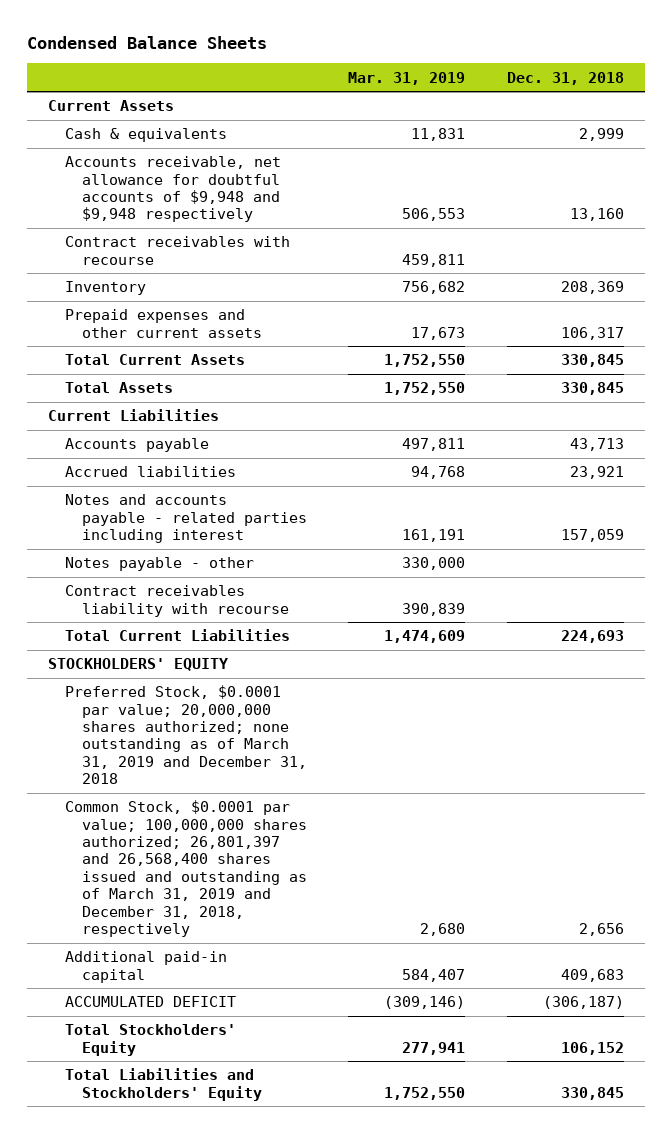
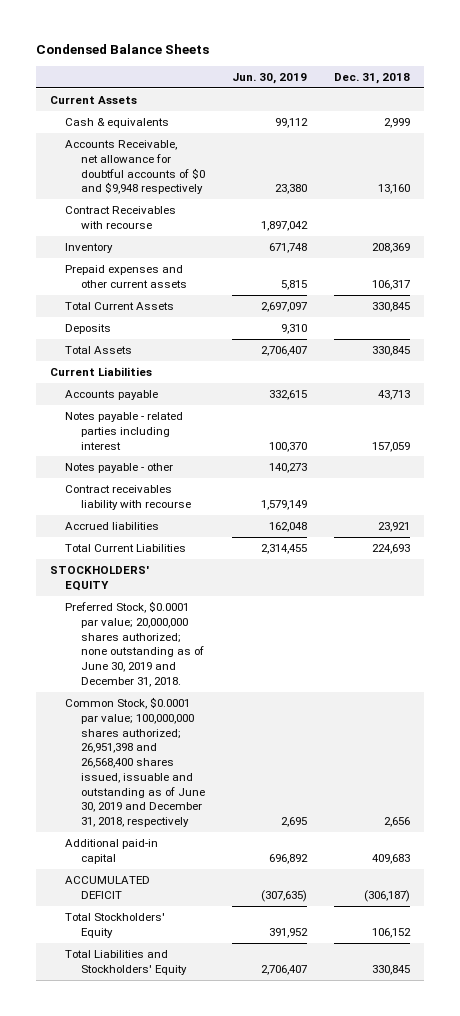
[348,71,466,85] Mar. 31, 2019 -> none
none -> [232,73,308,85] Jun. 30, 2019
[64,156,281,223] Accounts receivable, net allowance for doubtful accounts of $9,948 and $9,948 respectively -> [65,140,206,195] Accounts Receivable, net allowance for doubtful accounts of $0 and $9,948 respectively
[64,236,290,265] Contract receivables with recourse -> [65,206,177,229] Contract Receivables with recourse
none -> [65,324,112,335] Deposits
[64,494,307,544] Notes and accounts payable - related parties including interest -> [65,412,184,450] Notes payable - related parties including interest
[64,466,236,478] Accrued liabilities -> [65,522,160,531] Accrued liabilities
[64,685,307,785] Preferred Stock, $0.0001 par value; 20,000,000 shares authorized; none outstanding as of March 31, 2019 and December 31, 2018 -> [65,601,205,687] Preferred Stock, $0.0001 par value; 20,000,000 shares authorized; none outstanding as of June 30, 2019 and December 31, 2018.
[64,800,307,938] Common Stock, $0.0001 par value; 100,000,000 shares authorized; 26,801,397 and 26,568,400 shares issued and outstanding as of March 31, 2019 and December 31, 2018, respectively -> [65,697,206,828] Common Stock, $0.0001 par value; 100,000,000 shares authorized; 26,951,398 and 26,568,400 shares issued, issuable and outstanding as of June 30, 2019 and December 31, 2018, respectively

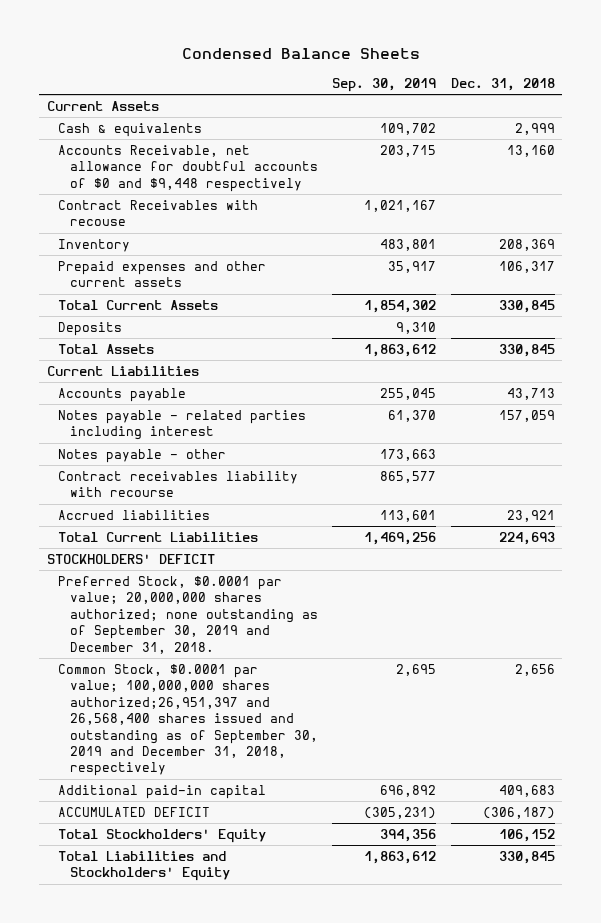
[232,73,308,85] Jun. 30, 2019 -> none
none -> [332,77,437,92] Sep. 30, 2019
[65,140,206,195] Accounts Receivable, net allowance for doubtful accounts of $0 and $9,948 respectively -> [58,144,318,192] Accounts Receivable, net allowance for doubtful accounts of $0 and $9,448 respectively
[65,206,177,229] Contract Receivables with recourse -> [58,199,259,227] Contract Receivables with recouse
[49,566,149,591] STOCKHOLDERS' EQUITY -> [46,553,215,564] STOCKHOLDERS' DEFICIT
[65,601,205,687] Preferred Stock, $0.0001 par value; 20,000,000 shares authorized; none outstanding as of June 30, 2019 and December 31, 2018. -> [58,575,318,654] Preferred Stock, $0.0001 par value; 20,000,000 shares authorized; none outstanding as of September 30, 2019 and December 31, 2018.
[65,697,206,828] Common Stock, $0.0001 par value; 100,000,000 shares authorized; 26,951,398 and 26,568,400 shares issued, issuable and outstanding as of June 30, 2019 and December 31, 2018, respectively -> [58,663,318,777] Common Stock, $0.0001 par value; 100,000,000 shares authorized;26,951,397 and 26,568,400 shares issued and outstanding as of September 30, 2019 and December 31, 2018, respectively

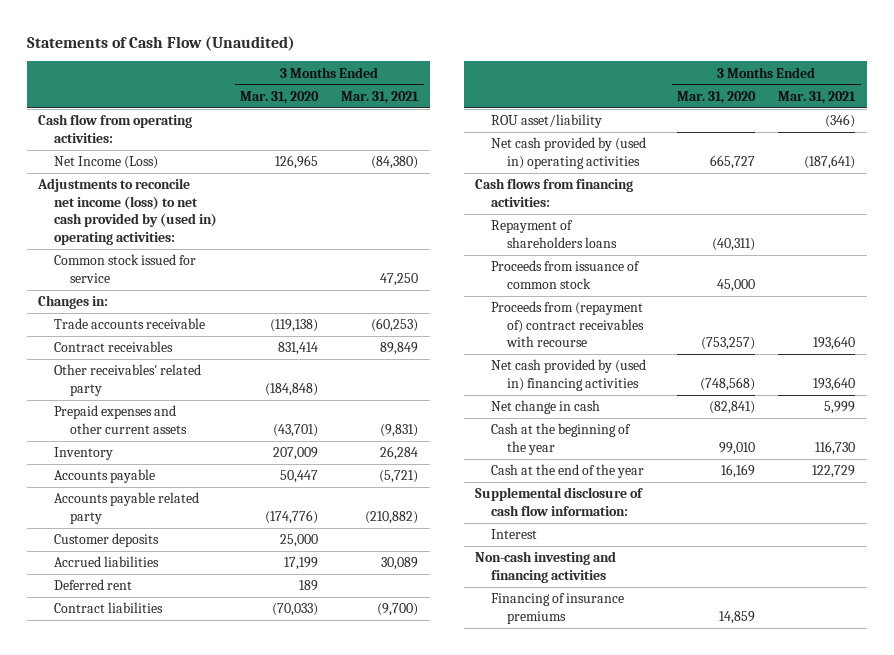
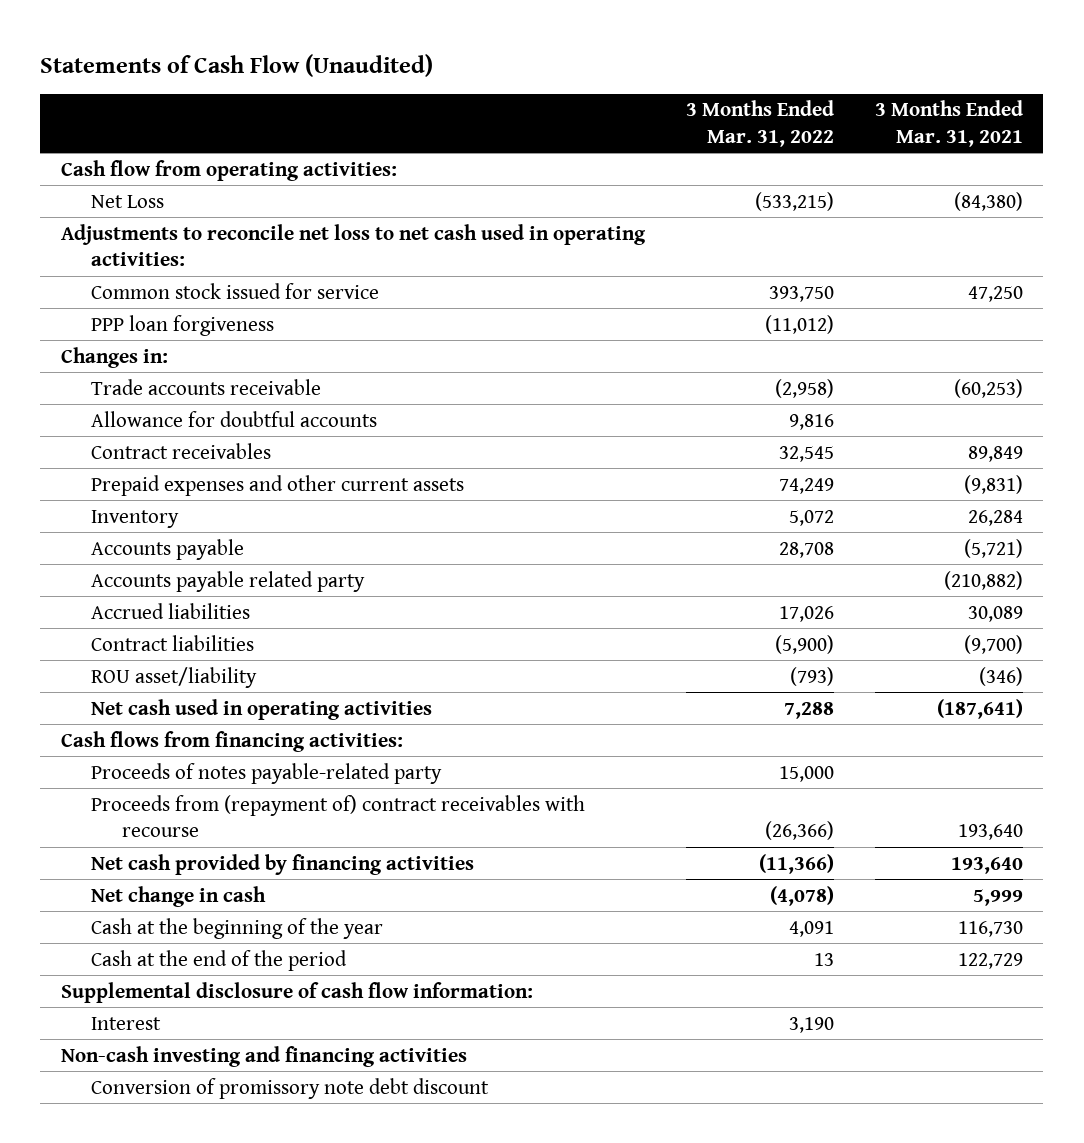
[240,90,320,104] Mar. 31, 2020 -> none
none -> [685,100,834,147] 3 Months Ended Mar. 31, 2022
[54,156,159,170] Net Income (Loss) -> [91,194,165,208] Net Loss
[37,178,218,245] Adjustments to reconcile net income (loss) to net cash provided by (used in) operating activities: -> [60,223,646,267] Adjustments to reconcile net loss to net cash used in operating activities:
none -> [91,314,275,336] PPP loan forgiveness
none -> [91,410,378,427] Allowance for doubtful accounts
[54,364,202,396] Other receivables' related party -> none
[54,533,160,548] Customer deposits -> none
[54,579,133,591] Deferred rent -> none
[491,137,647,169] Net cash provided by (used in) operating activities -> [91,698,433,720] Net cash used in operating activities
[491,220,618,248] Repayment of shareholders loans -> none
[491,260,641,289] Proceeds from issuance of common stock -> none
none -> [91,762,443,784] Proceeds of notes payable-related party
[491,359,647,391] Net cash provided by (used in) financing activities -> [91,853,475,875] Net cash provided by financing activities
[491,464,645,479] Cash at the end of the year -> [91,949,348,971] Cash at the end of the period
[491,593,625,624] Financing of insurance premiums -> none
none -> [91,1077,490,1099] Conversion of promissory note debt discount

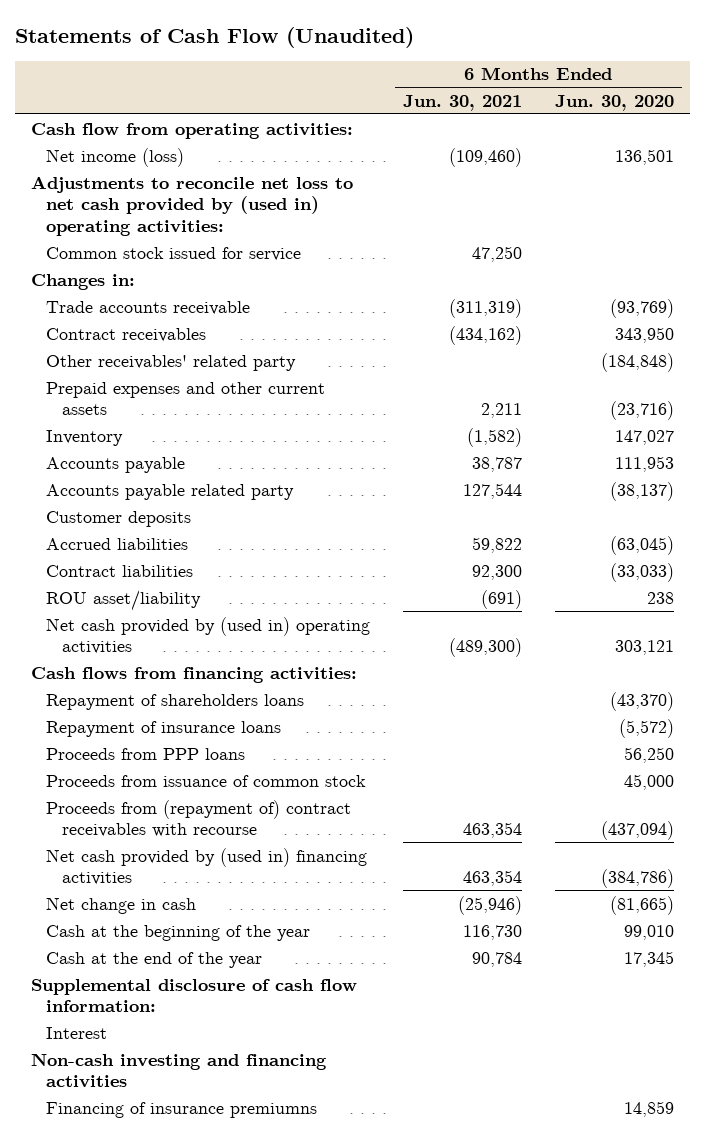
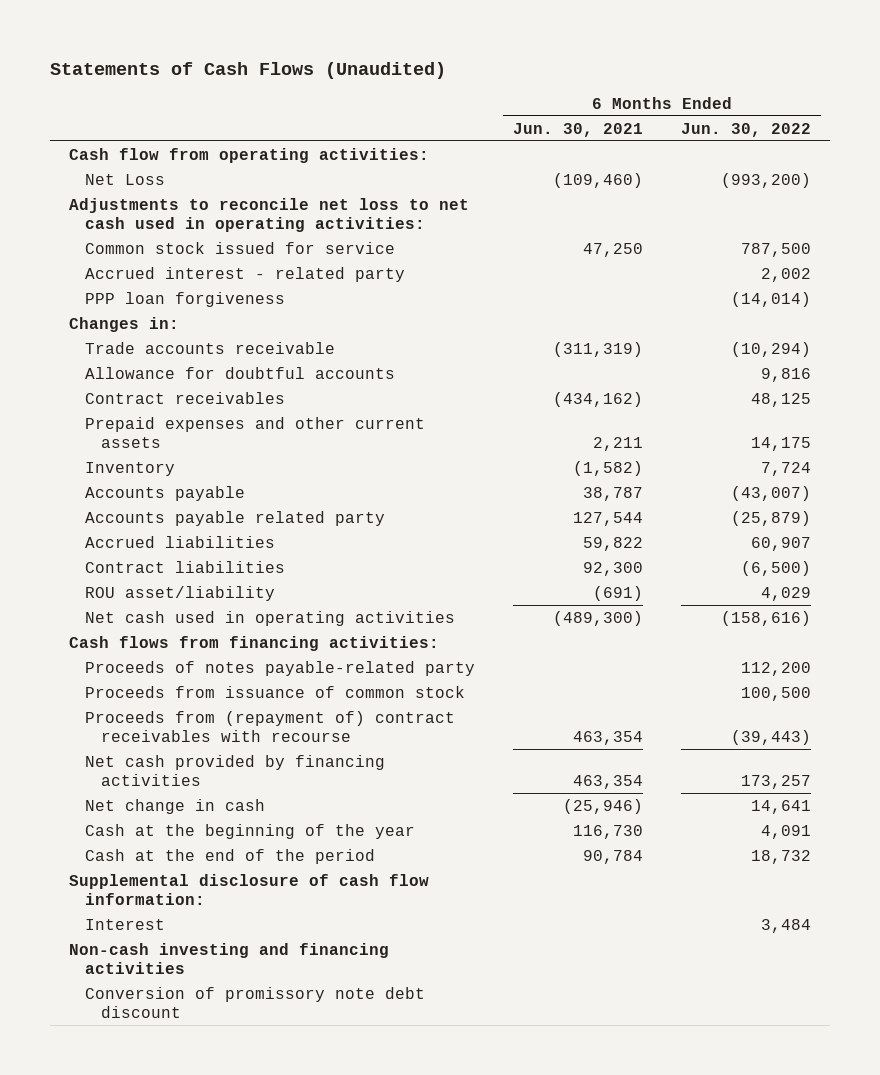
[14,26,414,48] Statements of Cash Flow (Unaudited) -> [49,61,446,79] Statements of Cash Flows (Unaudited)
[554,94,674,111] Jun. 30, 2020 -> none
none -> [681,122,812,137] Jun. 30, 2022
[46,147,185,167] Net income (loss) -> [84,173,165,185] Net Loss
[30,175,353,236] Adjustments to reconcile net loss to net cash provided by (used in) operating activities: -> [68,197,469,232] Adjustments to reconcile net loss to net cash used in operating activities:
none -> [84,266,405,282] Accrued interest - related party
none -> [84,291,285,307] PPP loan forgiveness
none -> [84,366,395,379] Allowance for doubtful accounts
[46,354,297,371] Other receivables' related party -> none
[46,510,192,527] Customer deposits -> none
[46,616,371,655] Net cash provided by (used in) operating activities -> [84,610,455,626] Net cash used in operating activities
[46,693,305,710] Repayment of shareholders loans -> none
[46,720,282,737] Repayment of insurance loans -> none
[46,747,246,760] Proceeds from PPP loans -> none
none -> [84,660,475,676] Proceeds of notes payable-related party
[46,847,368,886] Net cash provided by (used in) financing activities -> [84,754,385,786] Net cash provided by financing activities
[46,951,263,968] Cash at the end of the year -> [84,848,375,864] Cash at the end of the period
[46,1101,318,1118] Financing of insurance premiumns -> none
none -> [84,986,425,1018] Conversion of promissory note debt discount

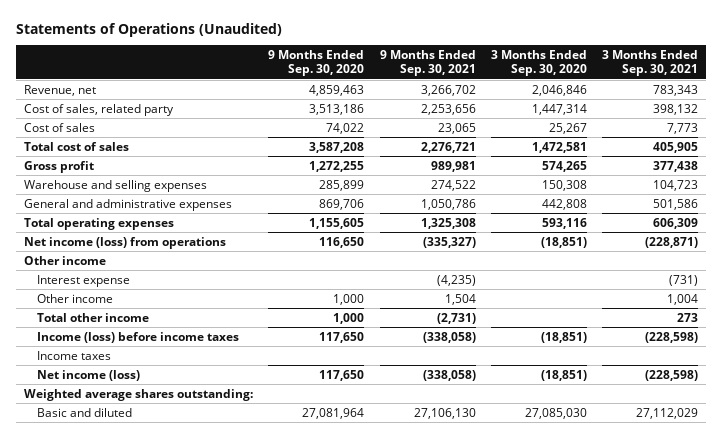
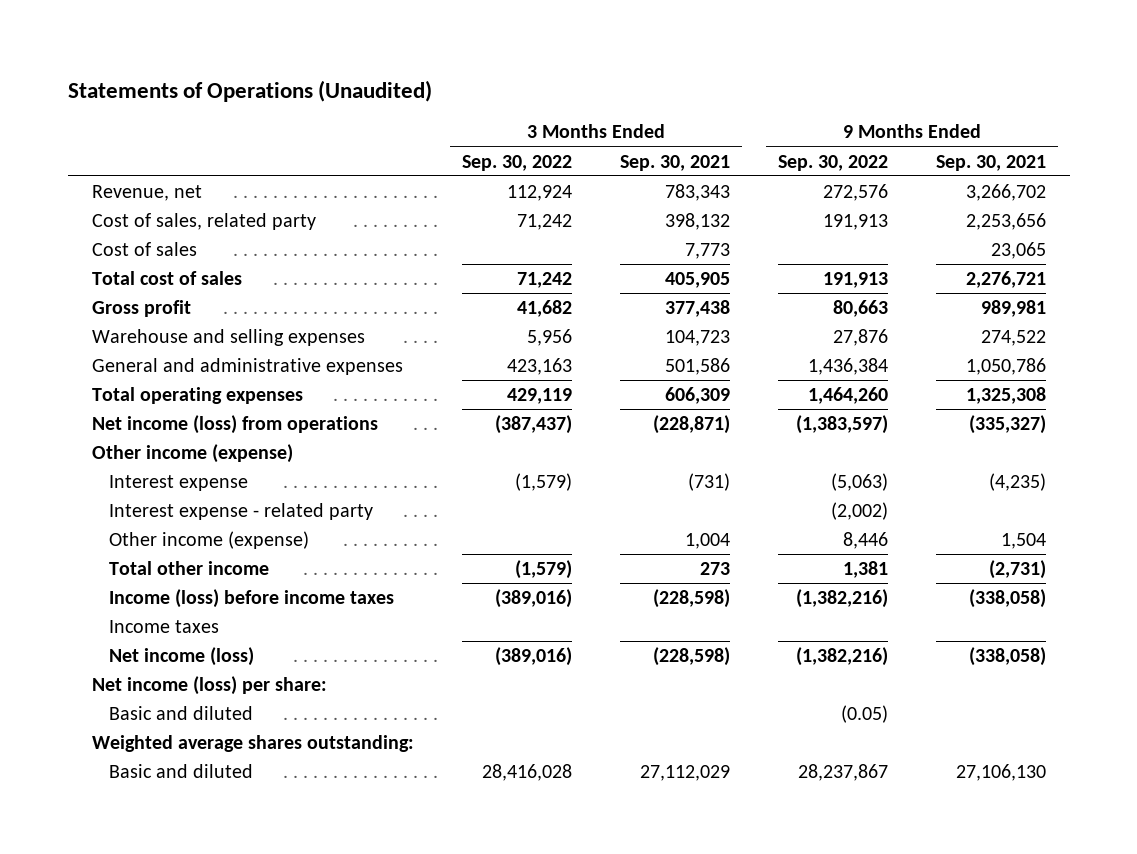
[268,50,365,77] 9 Months Ended Sep. 30, 2020 -> none
[490,50,587,77] 3 Months Ended Sep. 30, 2020 -> none
none -> [461,154,572,171] Sep. 30, 2022
none -> [777,154,888,171] Sep. 30, 2022
[23,255,106,265] Other income -> [91,443,293,463] Other income (expense)
none -> [108,502,373,520] Interest expense - related party
[36,293,113,303] Other income -> [108,530,309,549] Other income (expense)
none -> [91,675,327,695] Net income (loss) per share:
none -> [108,705,253,720] Basic and diluted

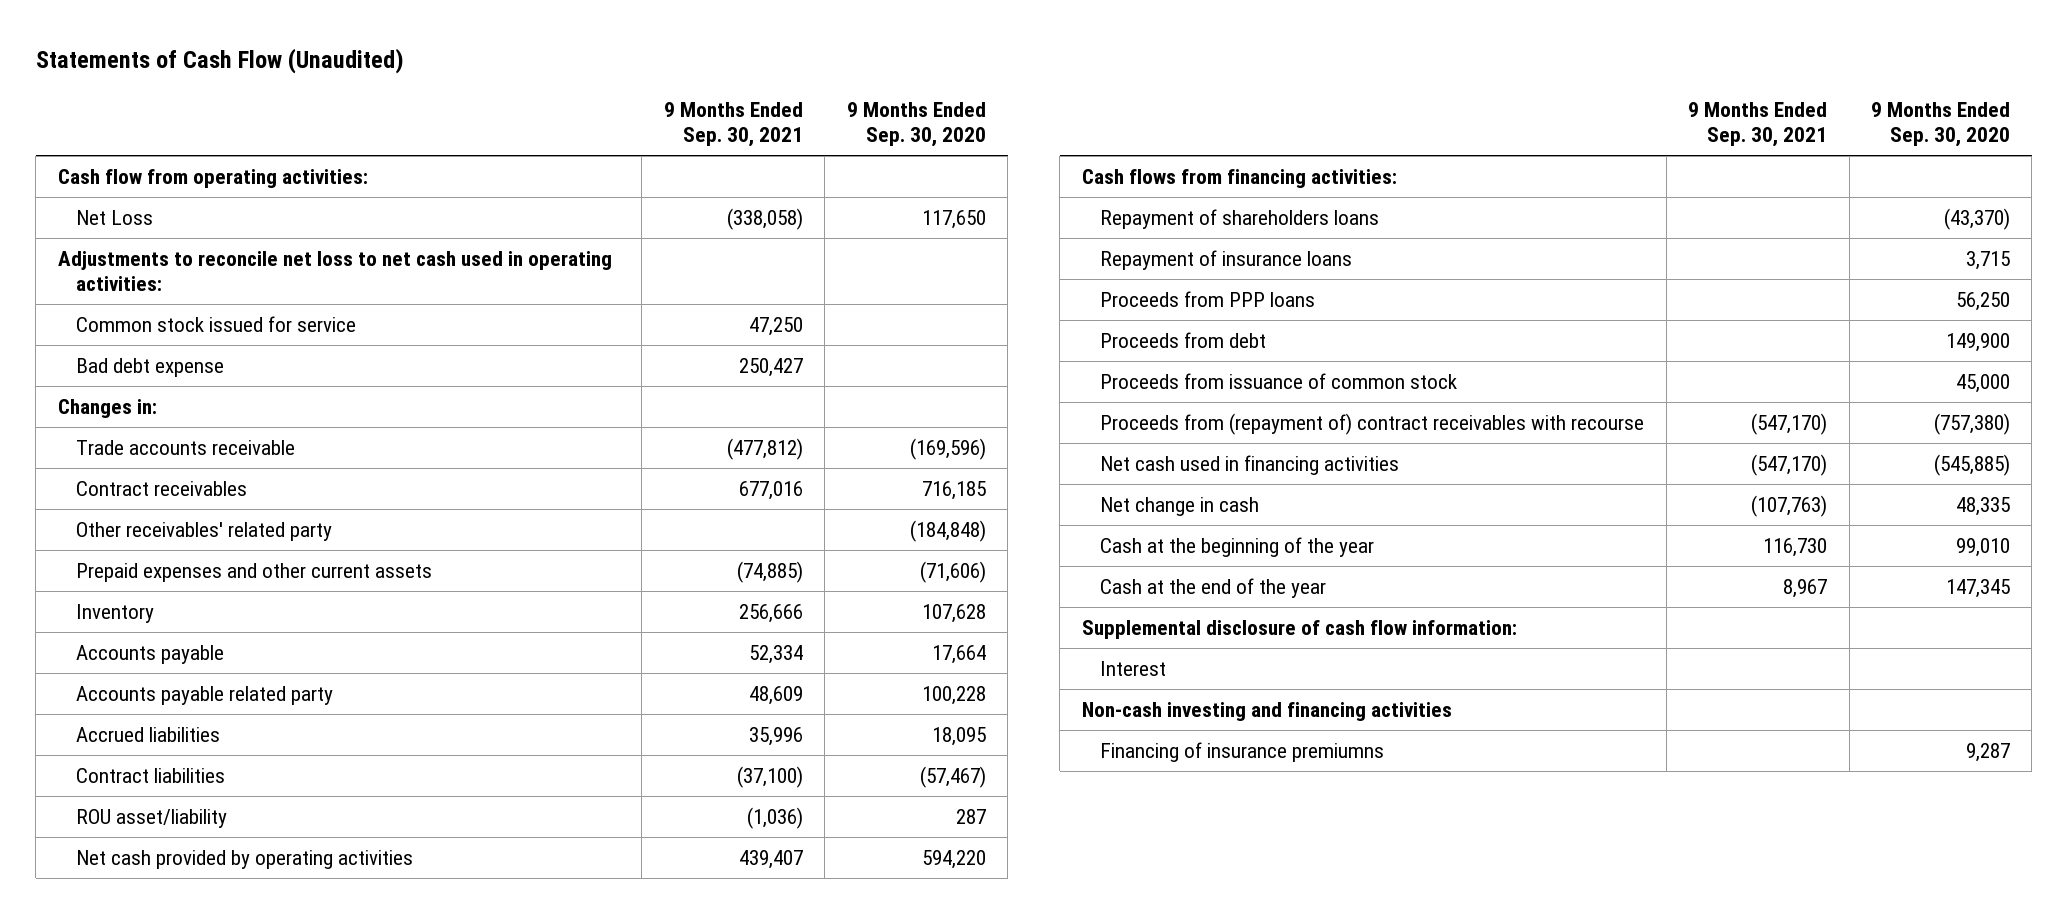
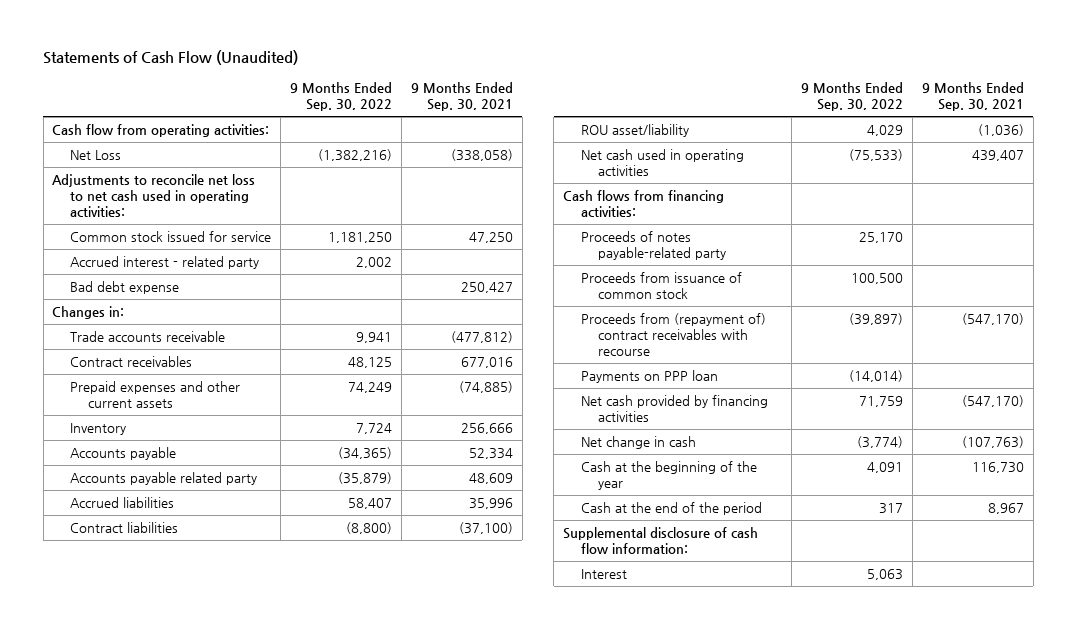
[846,101,986,148] 9 Months Ended Sep. 30, 2020 -> none
none -> [290,81,393,111] 9 Months Ended Sep. 30, 2022
none -> [70,255,260,269] Accrued interest - related party
[75,521,332,541] Other receivables' related party -> none
[75,849,413,869] Net cash provided by operating activities -> [580,148,744,177] Net cash used in operating activities
[1100,208,1380,229] Repayment of shareholders loans -> none
[1100,249,1353,270] Repayment of insurance loans -> none
[1100,290,1316,307] Proceeds from PPP loans -> none
[1100,331,1267,348] Proceeds from debt -> none
none -> [580,230,727,261] Proceeds of notes payable-related party
none -> [580,369,718,383] Payments on PPP loan
[1100,454,1400,475] Net cash used in financing activities -> [580,394,768,423] Net cash provided by financing activities
[1100,577,1327,598] Cash at the end of the year -> [580,501,762,515] Cash at the end of the period
[1081,701,1452,721] Non-cash investing and financing activities -> none
[1100,741,1385,762] Financing of insurance premiumns -> none

